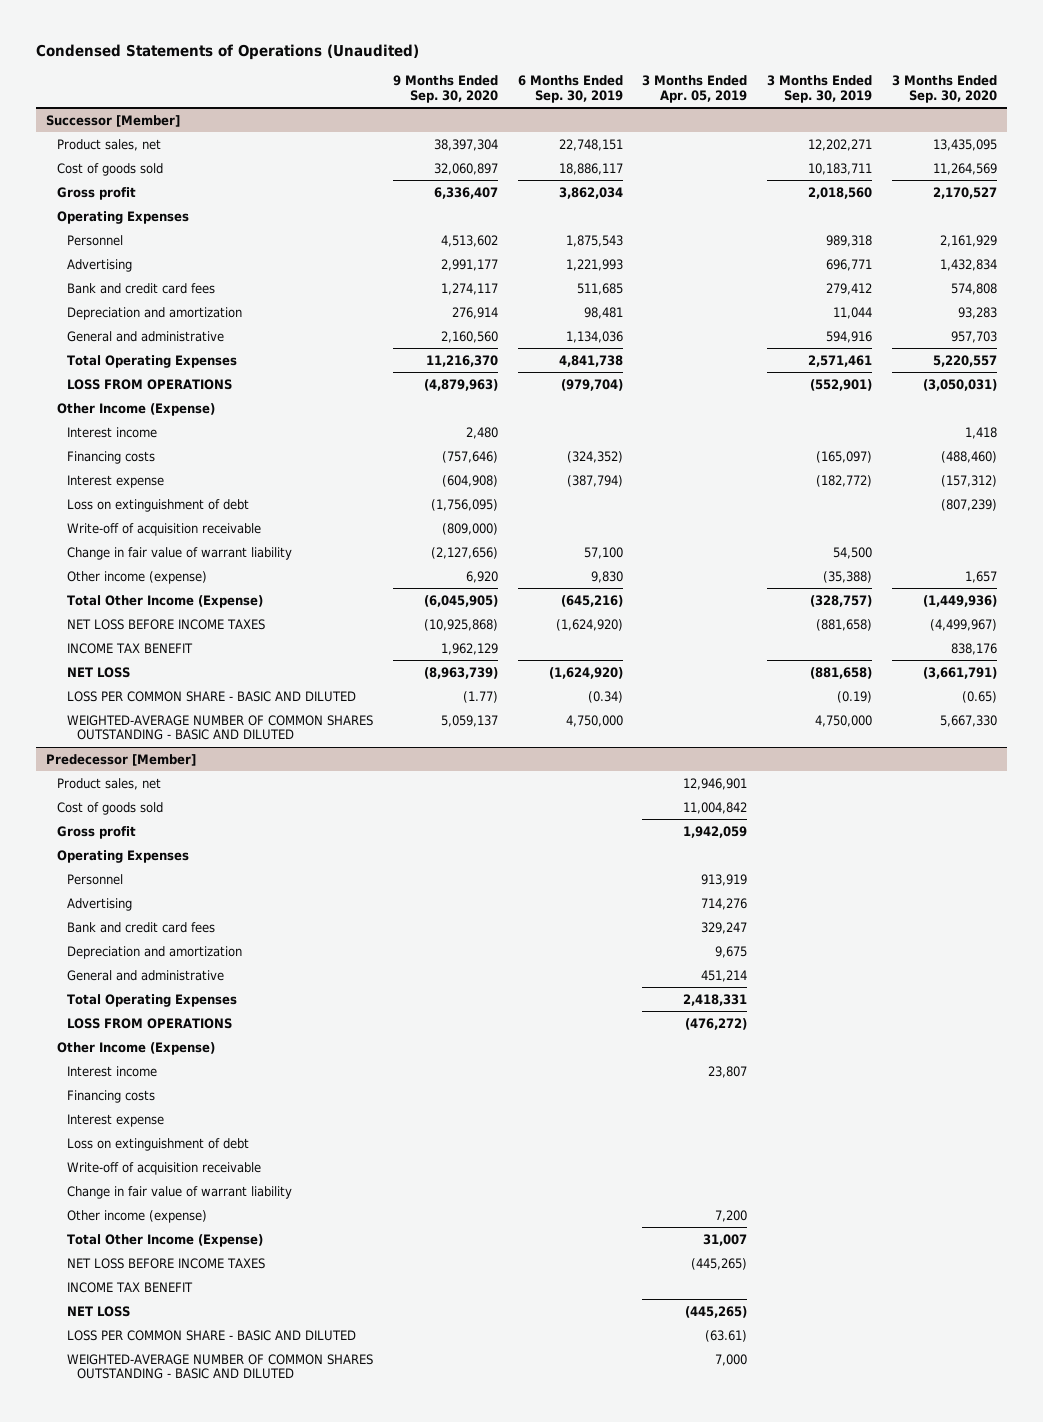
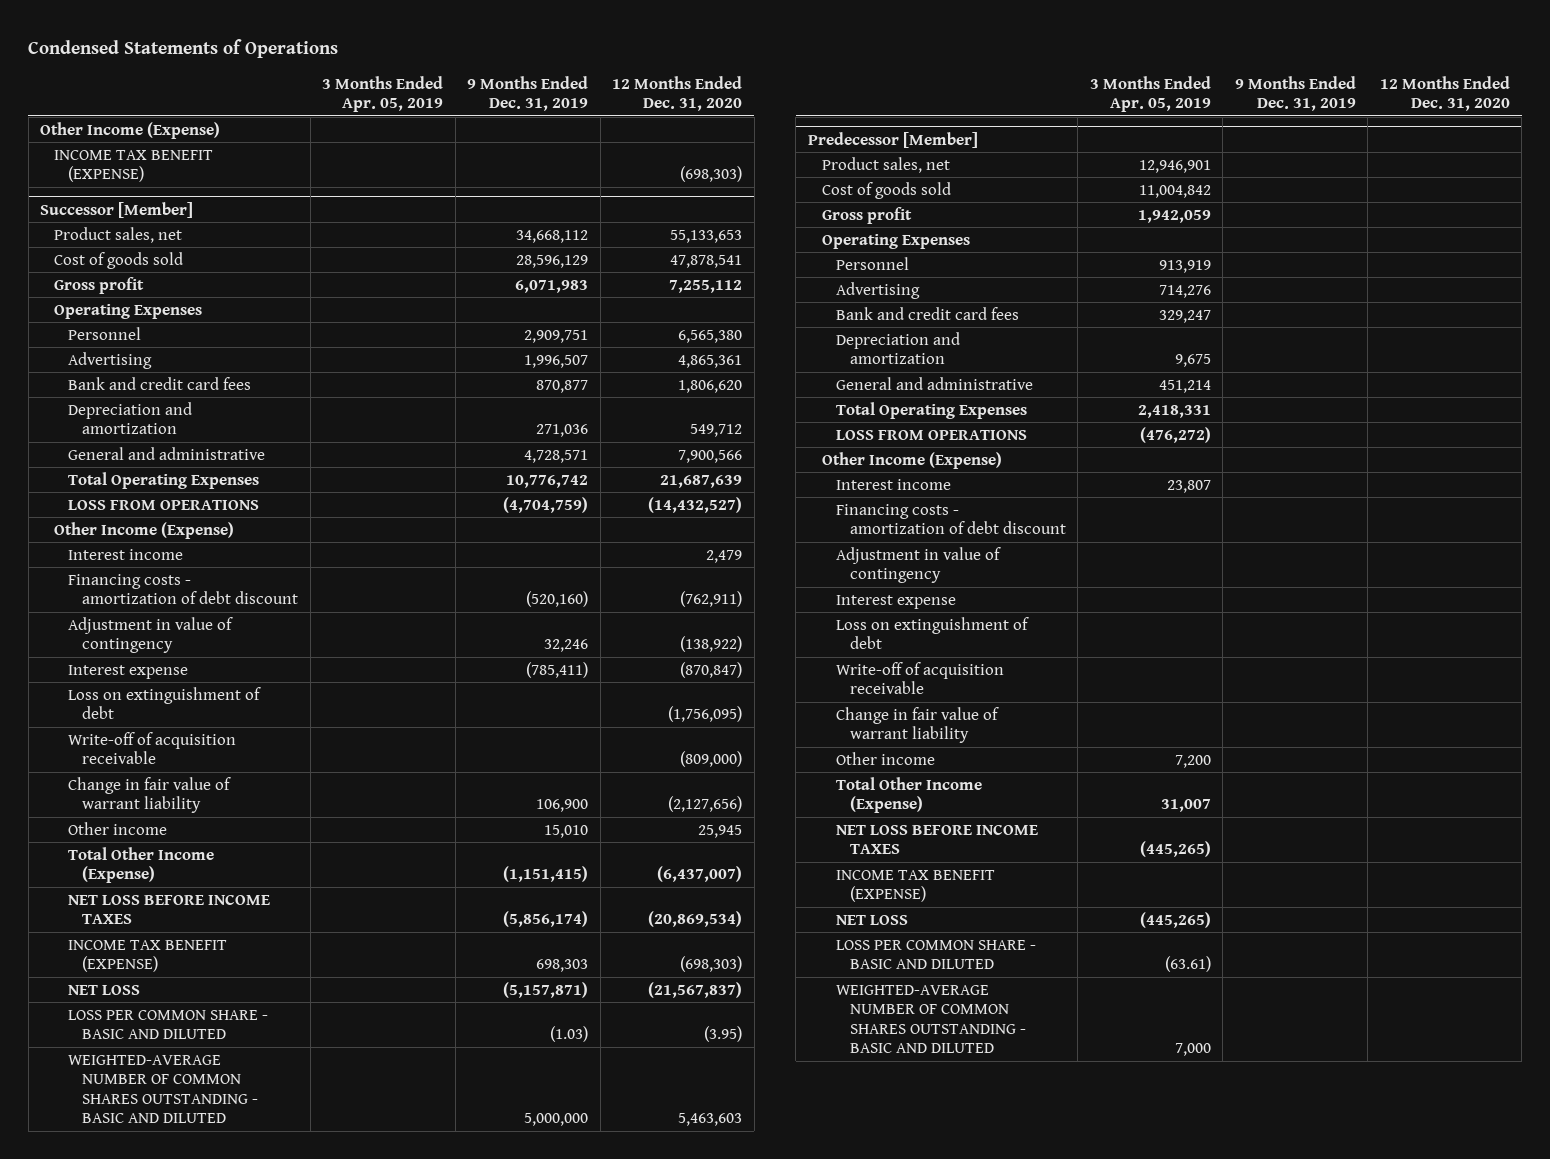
[36,43,420,60] Condensed Statements of Operations (Unaudited) -> [28,39,339,59] Condensed Statements of Operations
[392,75,498,103] 9 Months Ended Sep. 30, 2020 -> none
[517,75,623,103] 6 Months Ended Sep. 30, 2019 -> none
[767,75,873,103] 3 Months Ended Sep. 30, 2019 -> none
[891,75,997,103] 3 Months Ended Sep. 30, 2020 -> none
none -> [467,75,589,112] 9 Months Ended Dec. 31, 2019
none -> [612,75,743,112] 12 Months Ended Dec. 31, 2020
none -> [40,121,221,139] Other Income (Expense)
none -> [54,149,214,183] INCOME TAX BENEFIT (EXPENSE)
[66,450,155,464] Financing costs -> none
none -> [68,573,299,605] Financing costs - amortization of debt discount
none -> [68,616,234,654] Adjustment in value of contingency
[66,570,207,584] Other income (expense) -> [68,821,168,835] Other income
[66,642,193,654] INCOME TAX BENEFIT -> [68,939,228,973] INCOME TAX BENEFIT (EXPENSE)
[66,1089,155,1103] Financing costs -> none
none -> [835,503,1066,535] Financing costs - amortization of debt discount
none -> [835,546,1001,584] Adjustment in value of contingency
[66,1209,207,1223] Other income (expense) -> [835,751,935,765] Other income
[66,1281,193,1293] INCOME TAX BENEFIT -> [835,869,995,903] INCOME TAX BENEFIT (EXPENSE)

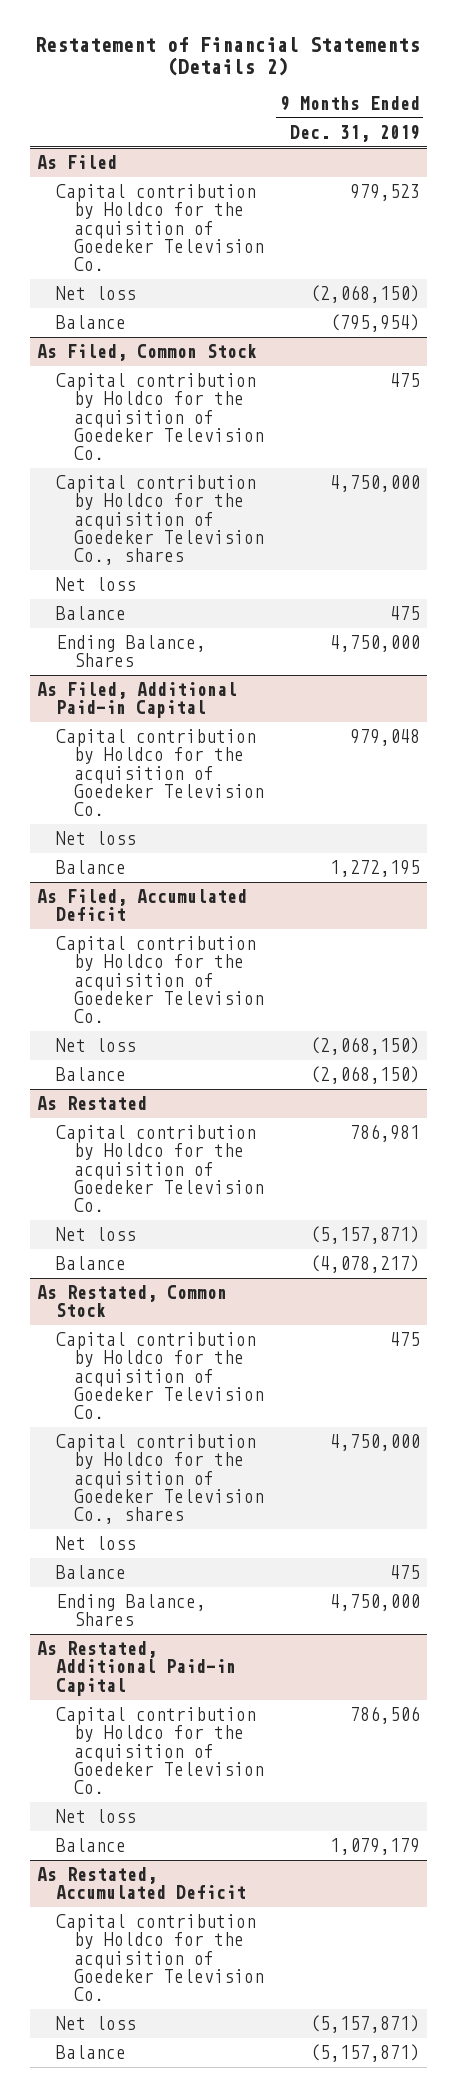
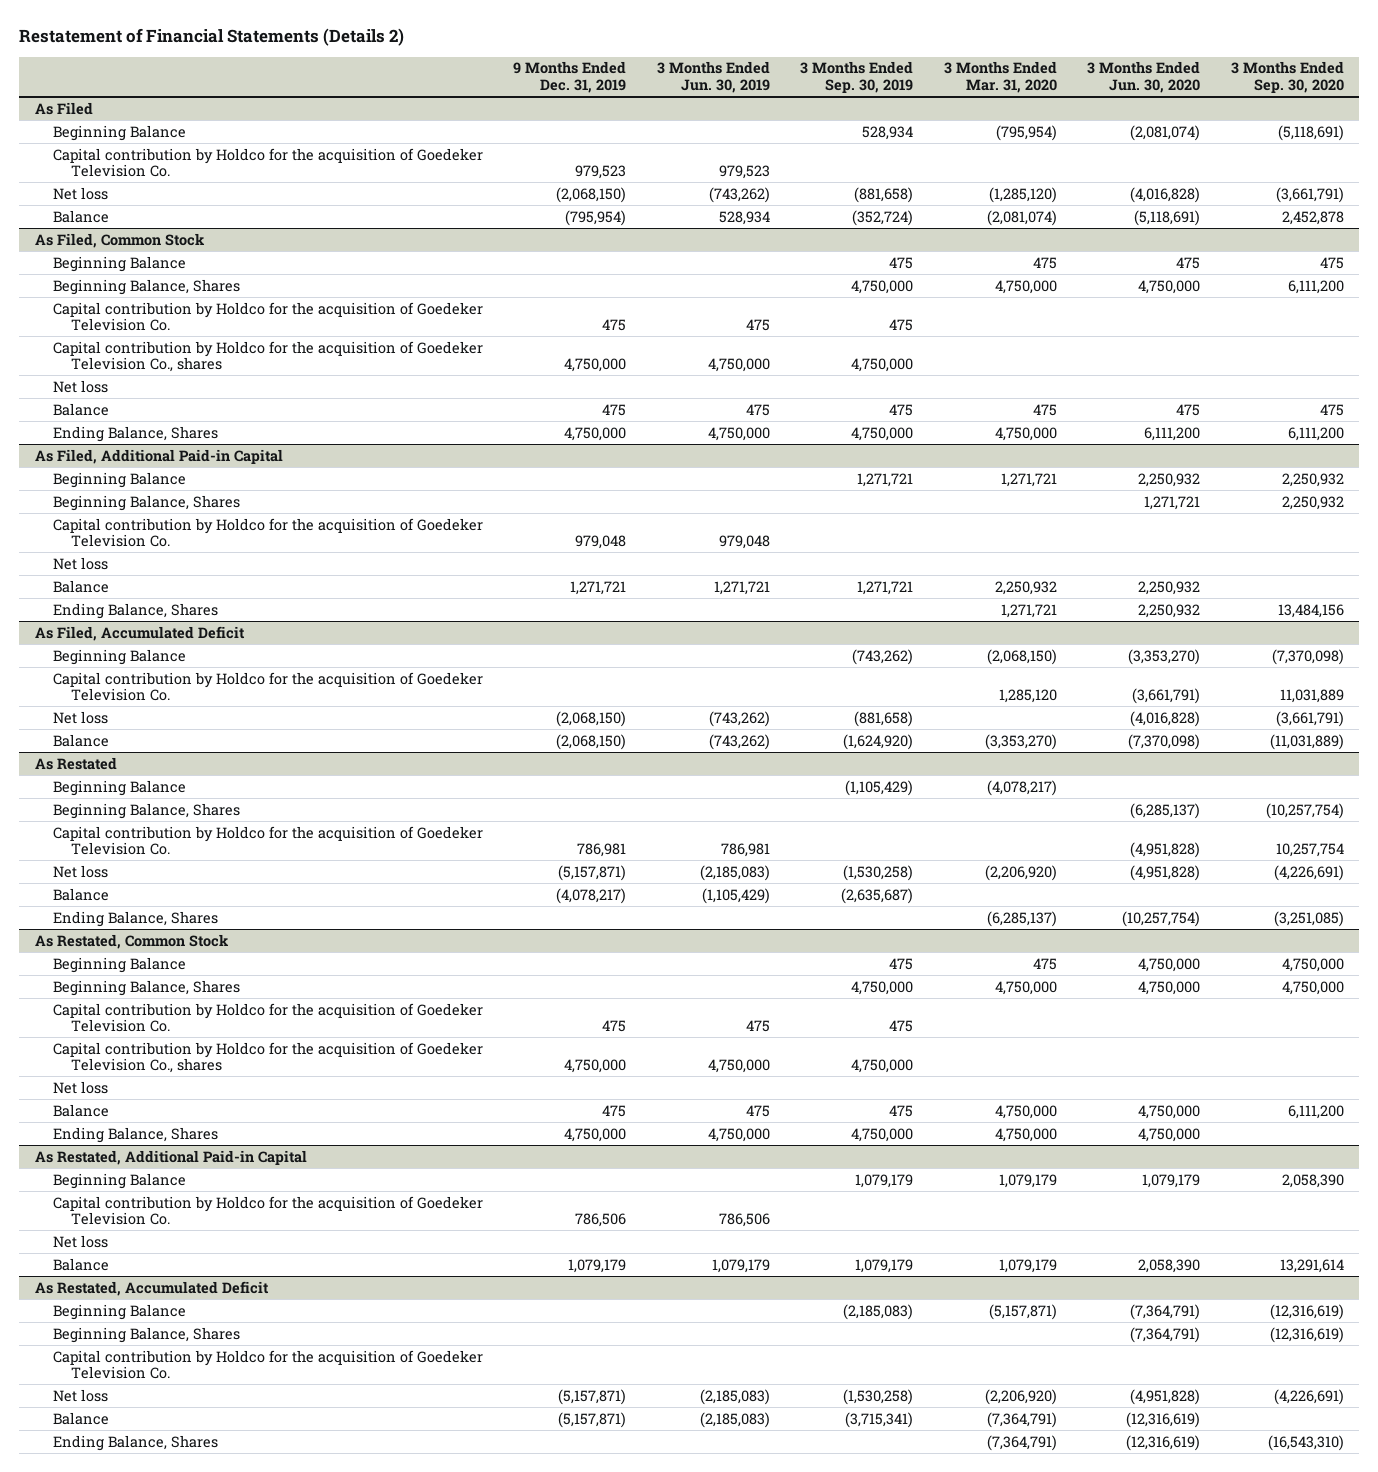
none -> [656,61,770,94] 3 Months Ended Jun. 30, 2019
none -> [800,61,914,94] 3 Months Ended Sep. 30, 2019
none -> [943,61,1057,94] 3 Months Ended Mar. 31, 2020
none -> [1087,61,1201,94] 3 Months Ended Jun. 30, 2020
none -> [1230,61,1344,94] 3 Months Ended Sep. 30, 2020
none -> [52,124,186,141] Beginning Balance
none -> [52,255,186,272] Beginning Balance
none -> [52,278,240,295] Beginning Balance, Shares
none -> [52,471,186,488] Beginning Balance
none -> [52,494,240,511] Beginning Balance, Shares
[329,860,420,878] 1,272,195 -> [570,580,627,595] 1,271,721
none -> [52,602,218,619] Ending Balance, Shares
none -> [52,648,186,665] Beginning Balance
none -> [52,779,186,796] Beginning Balance
none -> [52,802,240,819] Beginning Balance, Shares
none -> [52,910,218,927] Ending Balance, Shares
none -> [52,956,186,973] Beginning Balance
none -> [52,979,240,996] Beginning Balance, Shares
none -> [52,1172,186,1189] Beginning Balance
none -> [52,1303,186,1320] Beginning Balance
none -> [52,1326,240,1343] Beginning Balance, Shares
none -> [52,1434,218,1451] Ending Balance, Shares

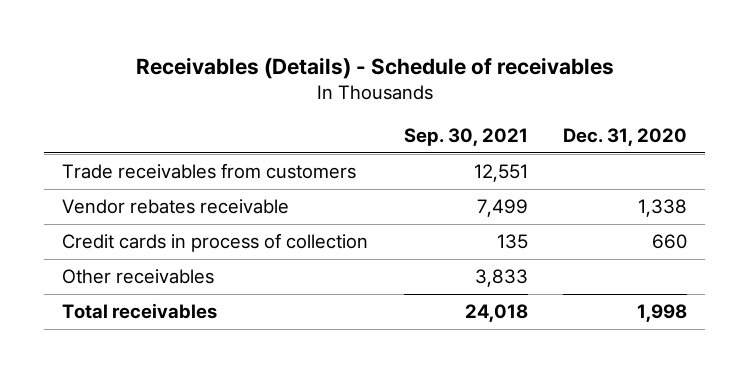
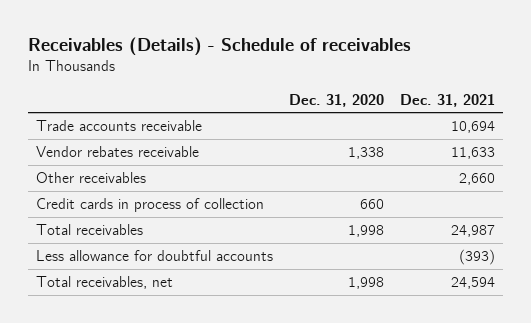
[403,127,528,146] Sep. 30, 2021 -> none
none -> [400,93,496,107] Dec. 31, 2021
[62,162,357,179] Trade receivables from customers -> [35,120,202,132] Trade accounts receivable
[62,232,369,252] Credit cards in process of collection -> [35,198,264,213] Credit cards in process of collection
none -> [35,250,273,262] Less allowance for doubtful accounts
none -> [35,276,173,290] Total receivables, net

